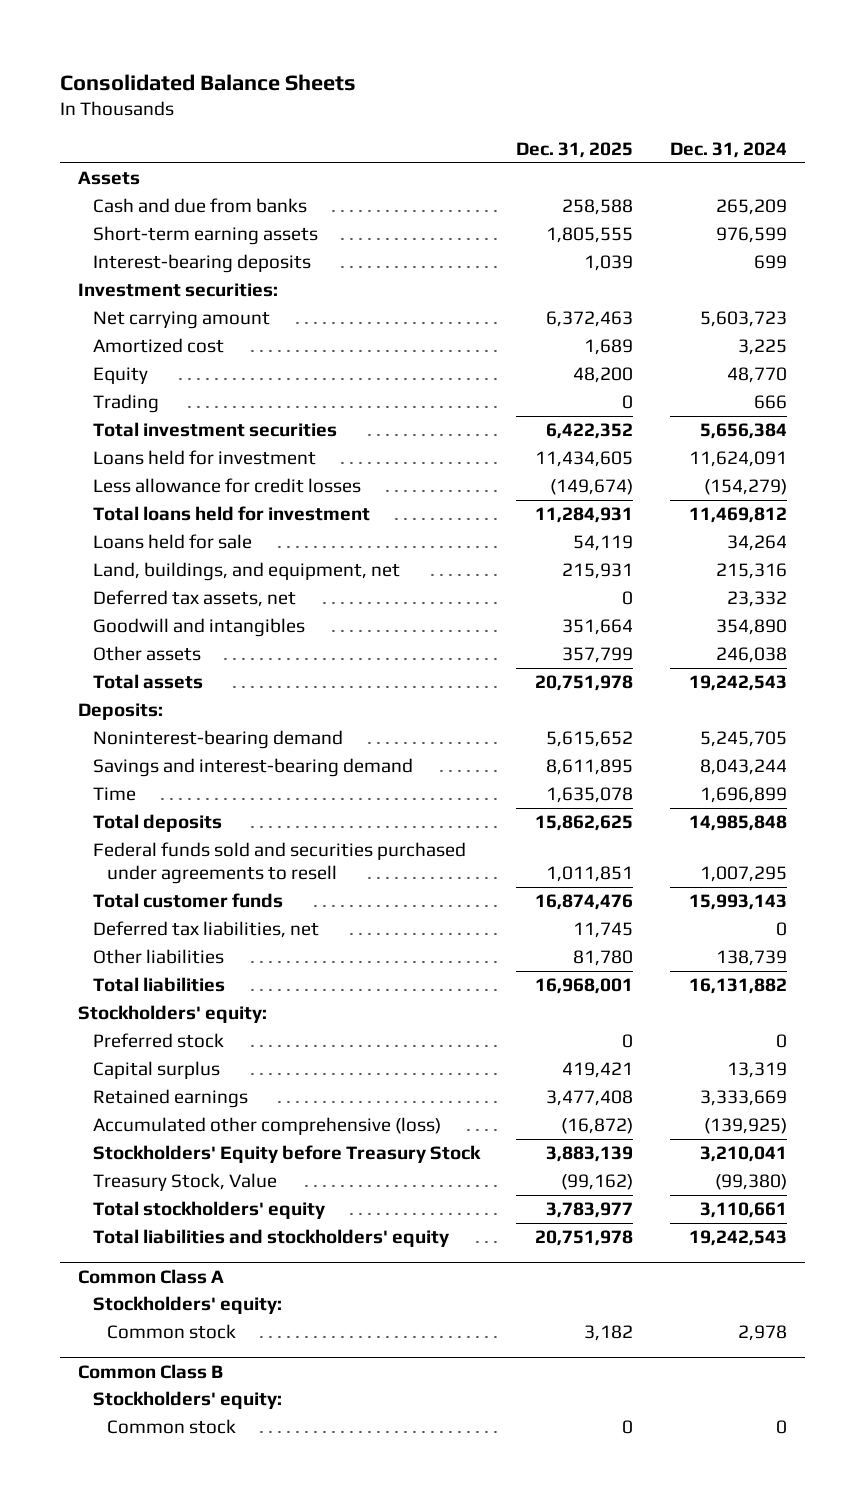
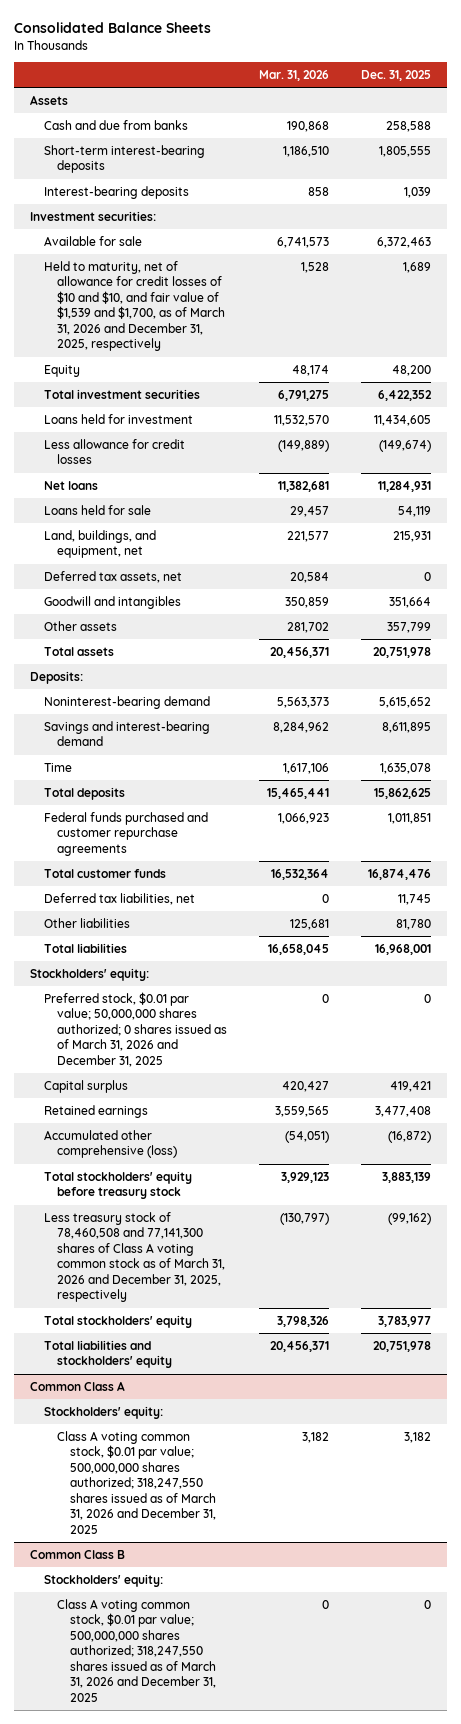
[669,141,787,158] Dec. 31, 2024 -> none
none -> [258,69,329,81] Mar. 31, 2026
[92,226,318,246] Short-term earning assets -> [43,144,205,174] Short-term interest-bearing deposits
[92,311,270,330] Net carrying amount -> [43,235,142,246] Available for sale
[92,338,224,354] Amortized cost -> [43,260,225,352] Held to maturity, net of allowance for credit losses of $10 and $10, and fair value of $1,539 and $1,700, as of March 31, 2026 and December 31, 2025, respectively
[92,394,159,414] Trading -> none
[92,506,370,522] Total loans held for investment -> [43,480,98,490] Net loans
[92,842,466,884] Federal funds sold and securities purchased under agreements to resell -> [43,811,208,856] Federal funds purchased and customer repurchase agreements
[92,1033,224,1049] Preferred stock -> [43,991,227,1067] Preferred stock, $0.01 par value; 50,000,000 shares authorized; 0 shares issued as of March 31, 2026 and December 31, 2025
[92,1145,481,1164] Stockholders' Equity before Treasury Stock -> [43,1170,192,1200] Total stockholders' equity before treasury stock
[92,1173,277,1192] Treasury Stock, Value -> [43,1211,225,1303] Less treasury stock of 78,460,508 and 77,141,300 shares of Class A voting common stock as of March 31, 2026 and December 31, 2025, respectively
[107,1324,237,1340] Common stock -> [56,1430,217,1534] Class A voting common stock, $0.01 par value; 500,000,000 shares authorized; 318,247,550 shares issued as of March 31, 2026 and December 31, 2025
[107,1419,237,1435] Common stock -> [56,1598,217,1702] Class A voting common stock, $0.01 par value; 500,000,000 shares authorized; 318,247,550 shares issued as of March 31, 2026 and December 31, 2025

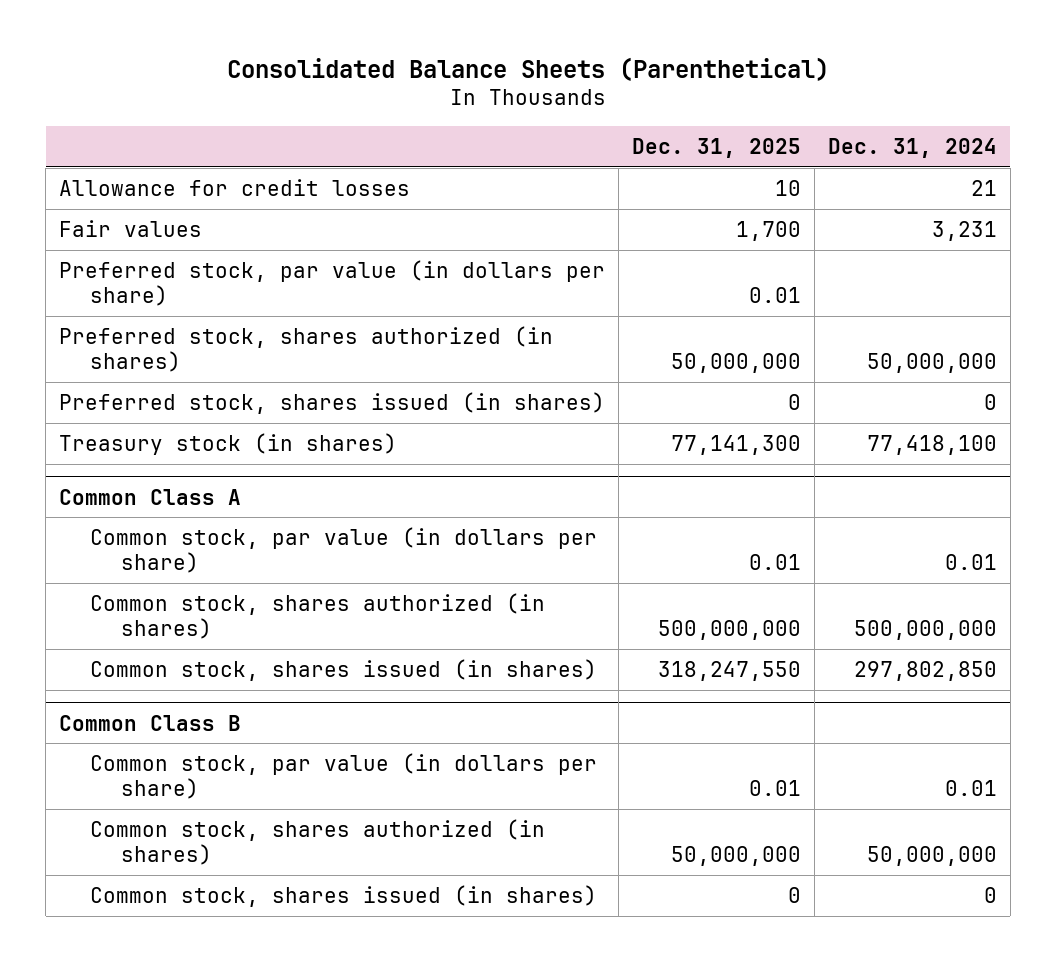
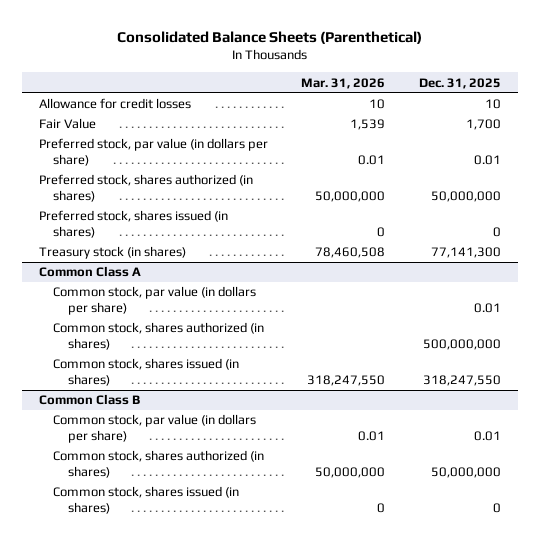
[828,137,998,158] Dec. 31, 2024 -> none
none -> [301,77,386,89] Mar. 31, 2026
[59,219,203,237] Fair values -> [38,118,96,130] Fair Value

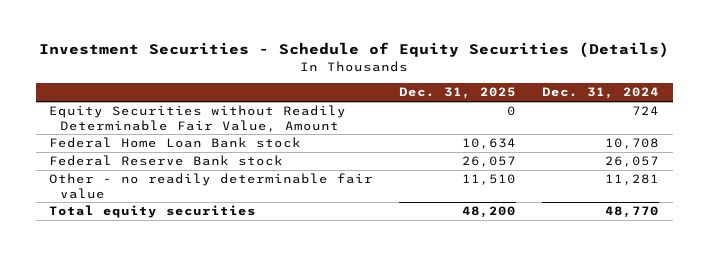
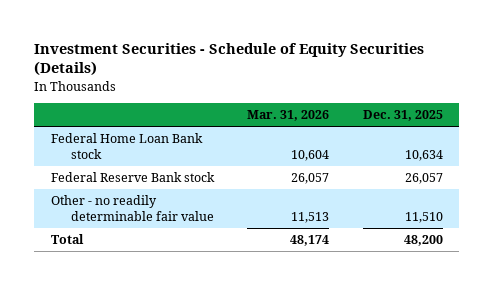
[542,87,660,100] Dec. 31, 2024 -> none
none -> [247,110,330,122] Mar. 31, 2026
[48,105,346,132] Equity Securities without Readily Determinable Fair Value, Amount -> none
[48,205,256,219] Total equity securities -> [50,234,84,245] Total

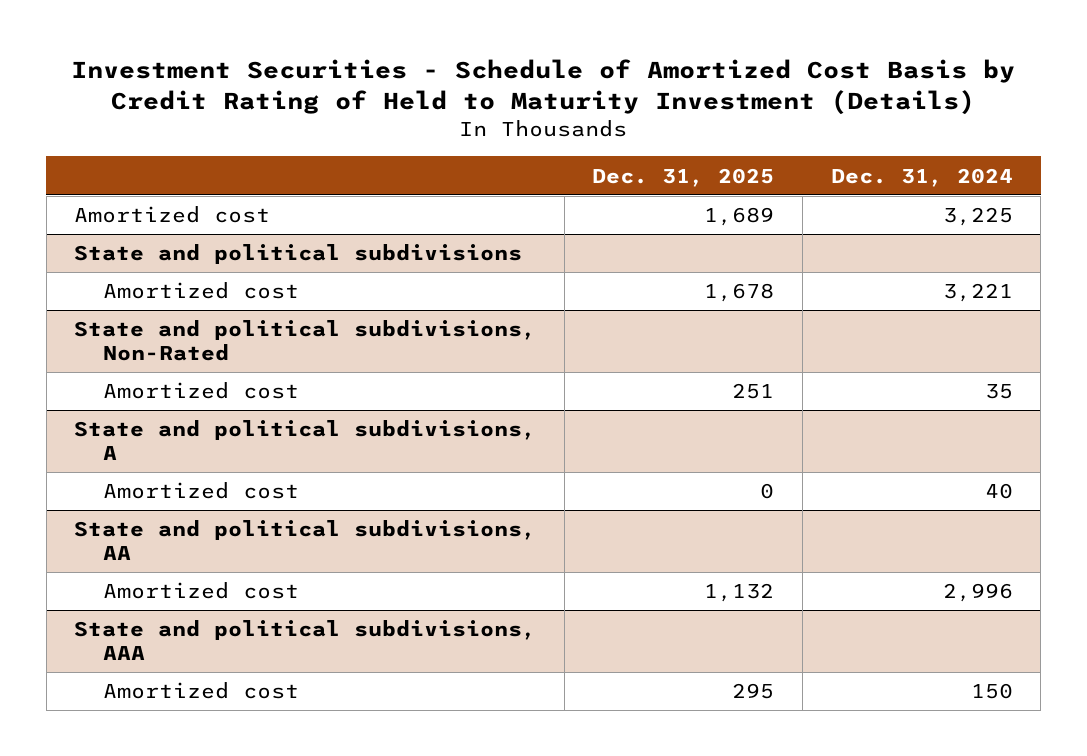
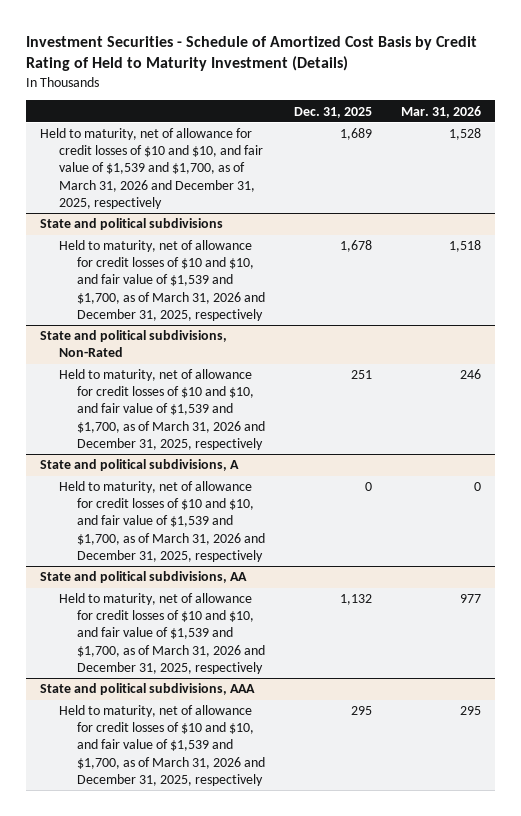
[830,167,1013,187] Dec. 31, 2024 -> none
none -> [400,105,481,118] Mar. 31, 2026
[74,206,271,224] Amortized cost -> [40,128,263,209] Held to maturity, net of allowance for credit losses of $10 and $10, and fair value of $1,539 and $1,700, as of March 31, 2026 and December 31, 2025, respectively
[102,282,299,300] Amortized cost -> [58,240,265,321] Held to maturity, net of allowance for credit losses of $10 and $10, and fair value of $1,539 and $1,700, as of March 31, 2026 and December 31, 2025, respectively
[102,382,299,400] Amortized cost -> [58,369,265,450] Held to maturity, net of allowance for credit losses of $10 and $10, and fair value of $1,539 and $1,700, as of March 31, 2026 and December 31, 2025, respectively
[102,482,299,500] Amortized cost -> [58,481,265,562] Held to maturity, net of allowance for credit losses of $10 and $10, and fair value of $1,539 and $1,700, as of March 31, 2026 and December 31, 2025, respectively
[102,582,299,600] Amortized cost -> [58,593,265,674] Held to maturity, net of allowance for credit losses of $10 and $10, and fair value of $1,539 and $1,700, as of March 31, 2026 and December 31, 2025, respectively
[102,682,299,700] Amortized cost -> [58,705,265,786] Held to maturity, net of allowance for credit losses of $10 and $10, and fair value of $1,539 and $1,700, as of March 31, 2026 and December 31, 2025, respectively

